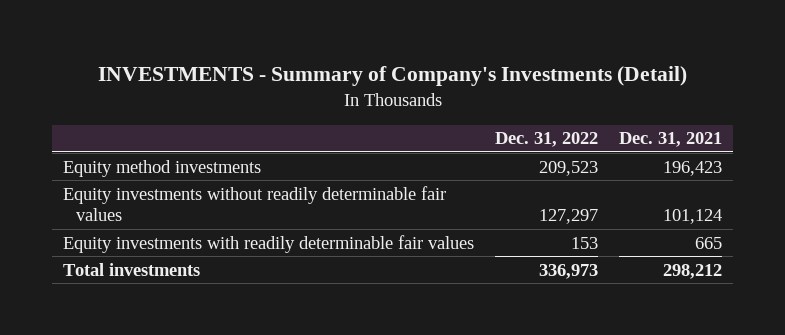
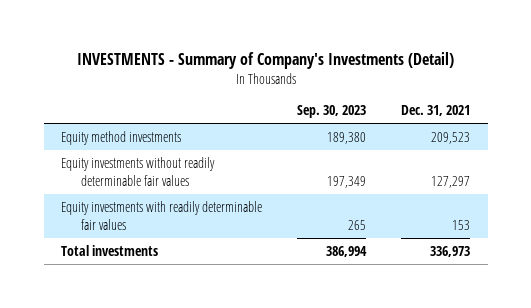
[495,132,599,148] Dec. 31, 2022 -> none
none -> [297,105,367,119] Sep. 30, 2023
[663,160,723,176] 196,423 -> [431,131,471,144] 209,523
[663,209,723,225] 101,124 -> [431,175,471,188] 127,297
[695,236,723,249] 665 -> [452,219,471,230] 153
[663,263,723,279] 298,212 -> [430,245,471,257] 336,973

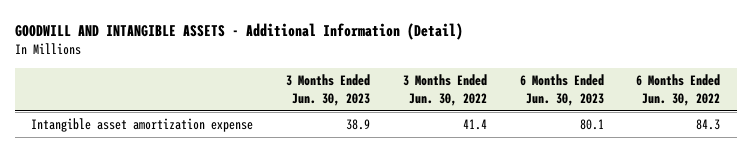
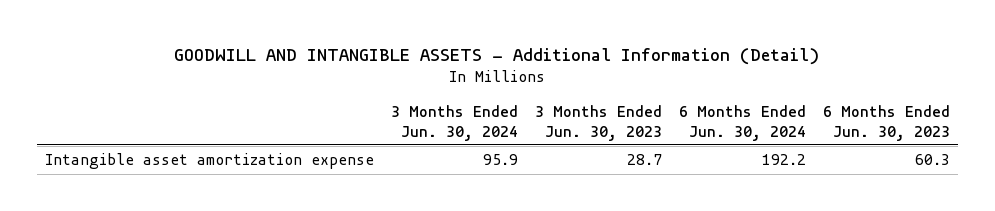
[402,74,487,106] 3 Months Ended Jun. 30, 2022 -> none
[636,74,721,106] 6 Months Ended Jun. 30, 2022 -> none
none -> [390,105,518,141] 3 Months Ended Jun. 30, 2024
none -> [678,105,806,141] 6 Months Ended Jun. 30, 2024
[346,119,371,131] 38.9 -> [626,154,662,166] 28.7
[579,119,604,131] 80.1 -> [914,154,950,166] 60.3

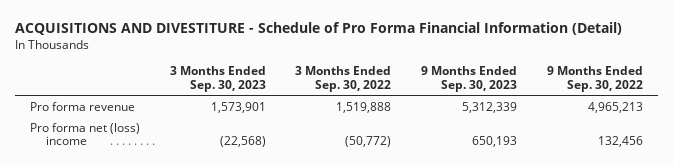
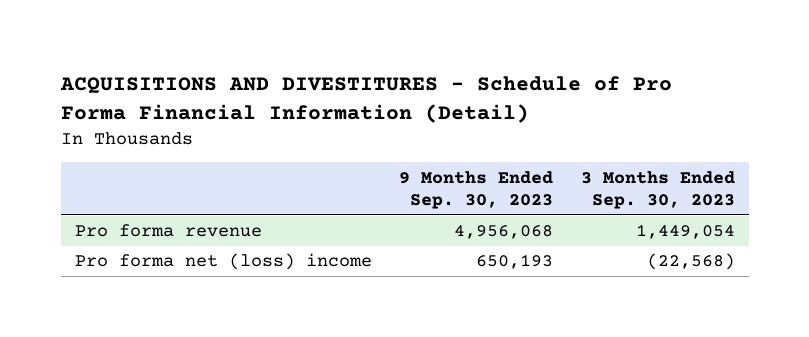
[14,21,622,35] ACQUISITIONS AND DIVESTITURE - Schedule of Pro Forma Financial Information (Detail) -> [59,75,672,123] ACQUISITIONS AND DIVESTITURES - Schedule of Pro Forma Financial Information (Detail)
[295,65,392,92] 3 Months Ended Sep. 30, 2022 -> none
[547,65,644,92] 9 Months Ended Sep. 30, 2022 -> none
[210,101,266,113] 1,573,901 -> [635,224,735,240] 1,449,054
[462,101,518,113] 5,312,339 -> [454,225,554,240] 4,956,068

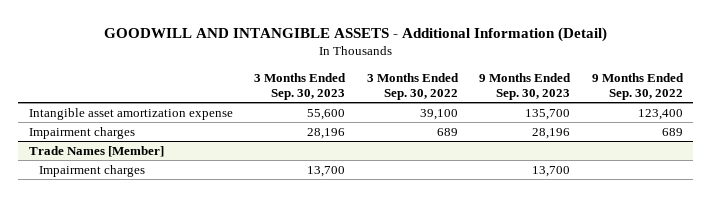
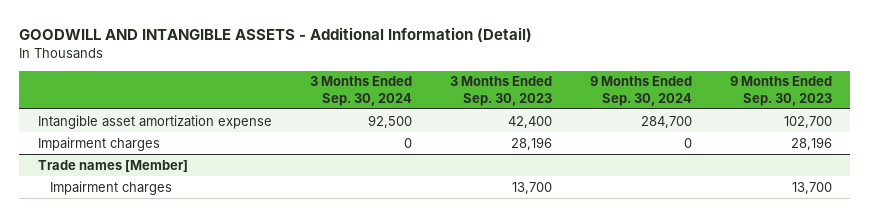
[366,73,459,101] 3 Months Ended Sep. 30, 2022 -> none
[591,73,684,101] 9 Months Ended Sep. 30, 2022 -> none
none -> [310,76,413,106] 3 Months Ended Sep. 30, 2024
none -> [589,76,692,106] 9 Months Ended Sep. 30, 2024
[307,108,346,120] 55,600 -> [507,115,552,128] 42,400
[525,108,571,120] 135,700 -> [783,115,832,128] 102,700
[28,145,164,157] Trade Names [Member] -> [38,159,189,172] Trade names [Member]

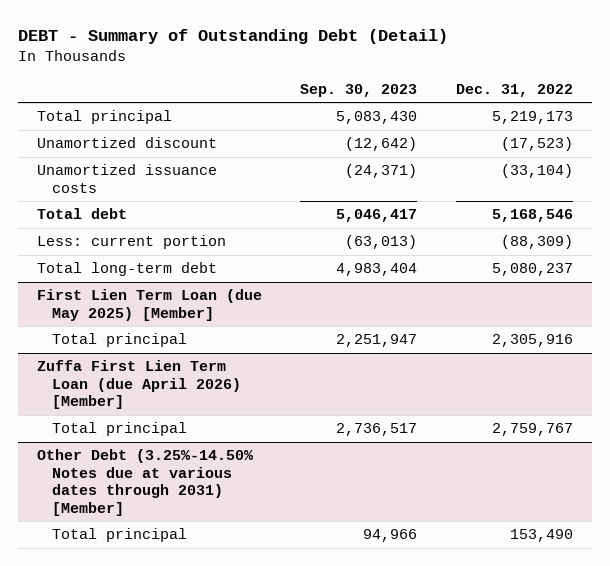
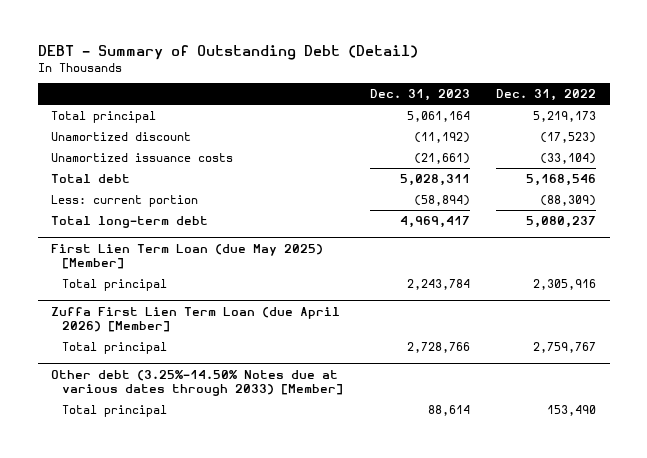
[300,83,418,97] Sep. 30, 2023 -> none
none -> [369,89,470,102] Dec. 31, 2023
[36,449,254,516] Other Debt (3.25%-14.50% Notes due at various dates through 2031) [Member] -> [51,369,343,396] Other debt (3.25%-14.50% Notes due at various dates through 2033) [Member]

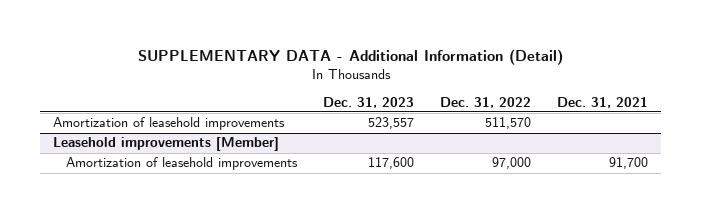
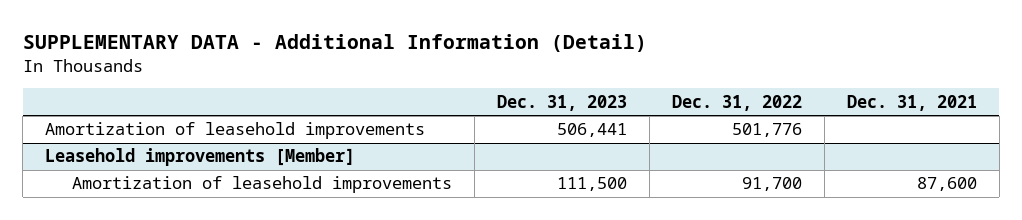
[368,117,415,130] 523,557 -> [556,123,627,138] 506,441
[485,117,532,130] 511,570 -> [731,123,802,138] 501,776
[368,157,415,170] 117,600 -> [556,177,627,192] 111,500
[492,157,532,170] 97,000 -> [741,177,802,192] 91,700
[608,157,648,170] 91,700 -> [916,177,977,192] 87,600

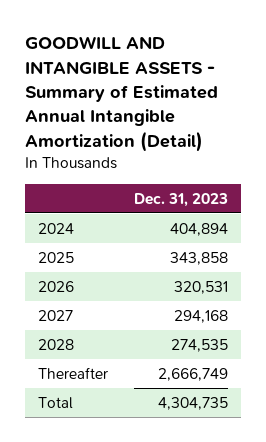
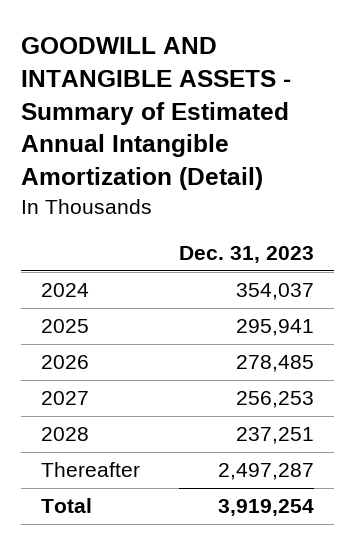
[170,222,229,236] 404,894 -> [236,283,315,301] 354,037
[170,251,229,265] 343,858 -> [236,319,315,337] 295,941
[174,280,229,294] 320,531 -> [236,355,315,373] 278,485
[174,309,229,323] 294,168 -> [236,391,315,409] 256,253
[171,338,229,352] 274,535 -> [236,427,315,445] 237,251
[158,367,229,381] 2,666,749 -> [218,463,315,481] 2,497,287
[158,396,229,410] 4,304,735 -> [218,499,315,517] 3,919,254

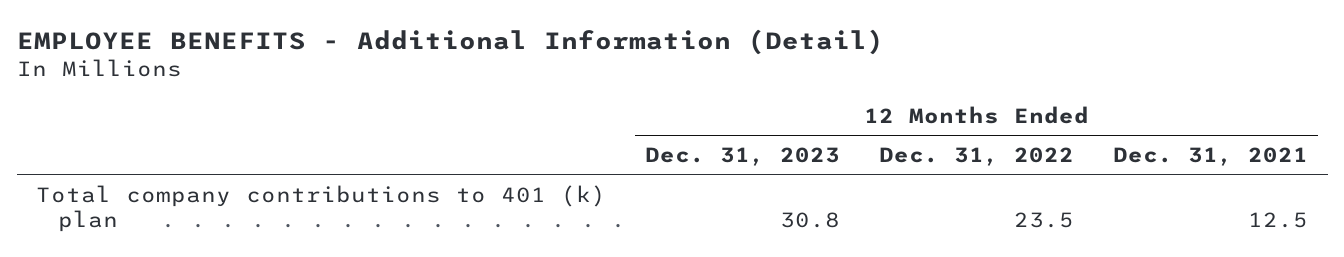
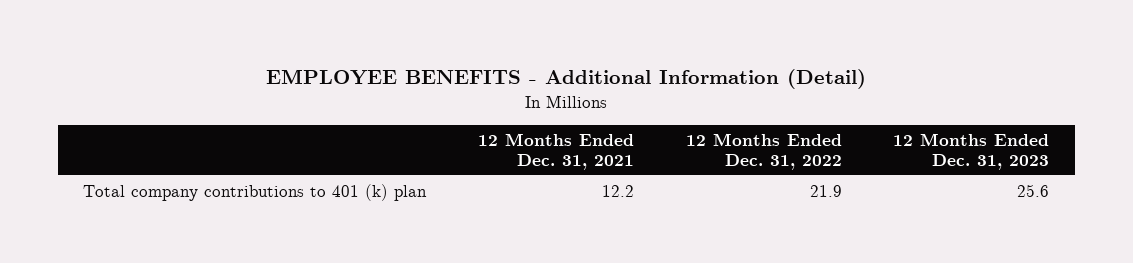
[780,212,841,229] 30.8 -> [1017,183,1050,197] 25.6
[1014,212,1075,229] 23.5 -> [809,184,842,197] 21.9
[1248,212,1309,229] 12.5 -> [602,184,635,197] 12.2

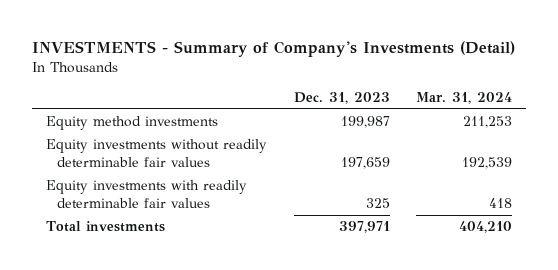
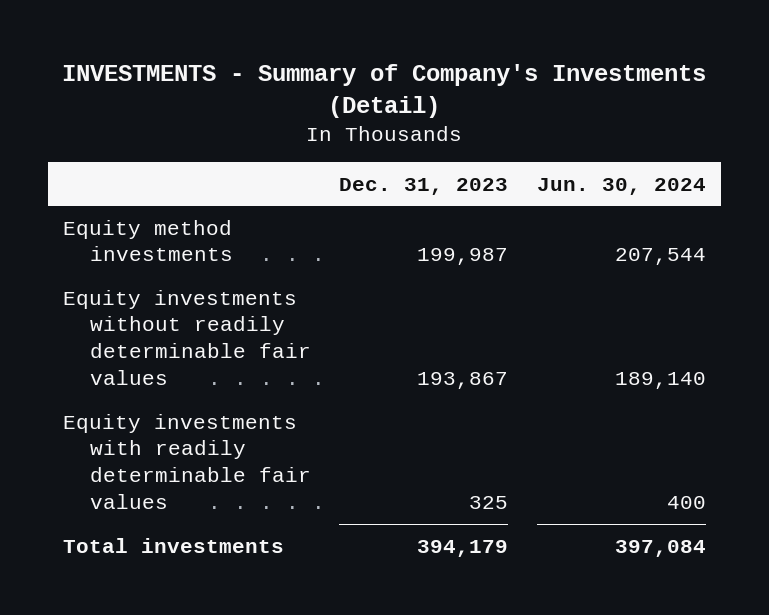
[416,92,513,105] Mar. 31, 2024 -> none
none -> [537,177,707,195] Jun. 30, 2024
[340,156,390,169] 197,659 -> [417,372,509,390] 193,867
[338,221,390,234] 397,971 -> [417,539,509,557] 394,179

